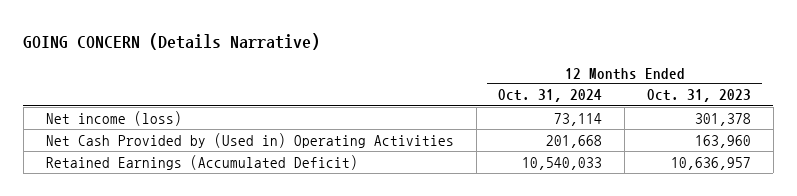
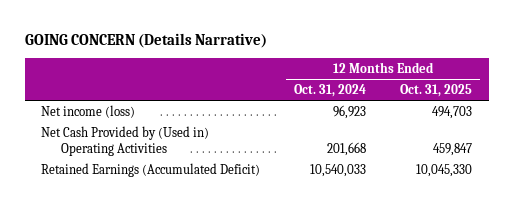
[647,89,752,103] Oct. 31, 2023 -> none
none -> [399,84,472,98] Oct. 31, 2025
[554,112,603,126] 73,114 -> [333,105,367,120] 96,923

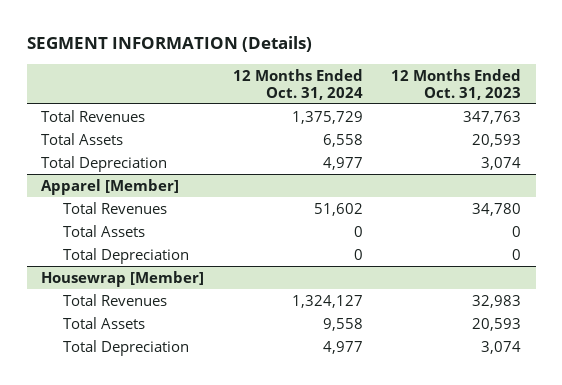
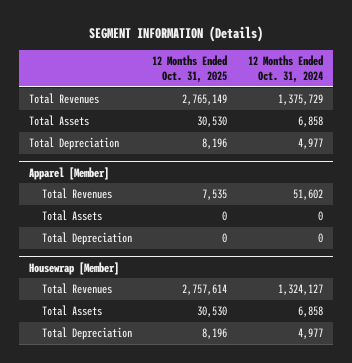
[391,68,522,100] 12 Months Ended Oct. 31, 2023 -> none
none -> [152,55,228,84] 12 Months Ended Oct. 31, 2025
[322,133,363,147] 6,558 -> [297,116,323,128] 6,858
[322,317,363,331] 9,558 -> [297,306,323,318] 6,858

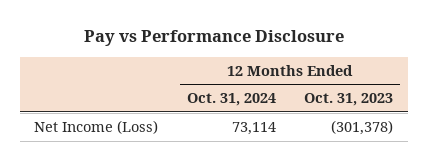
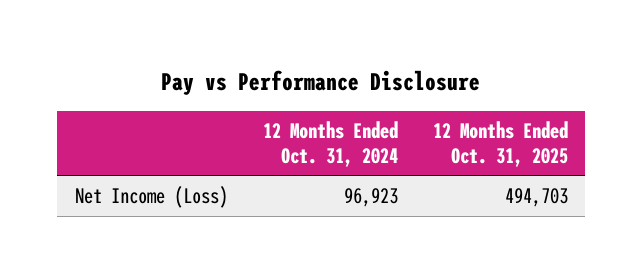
[304,93,394,107] Oct. 31, 2023 -> none
none -> [432,121,568,167] 12 Months Ended Oct. 31, 2025
[231,121,276,135] 73,114 -> [343,188,398,208] 96,923

